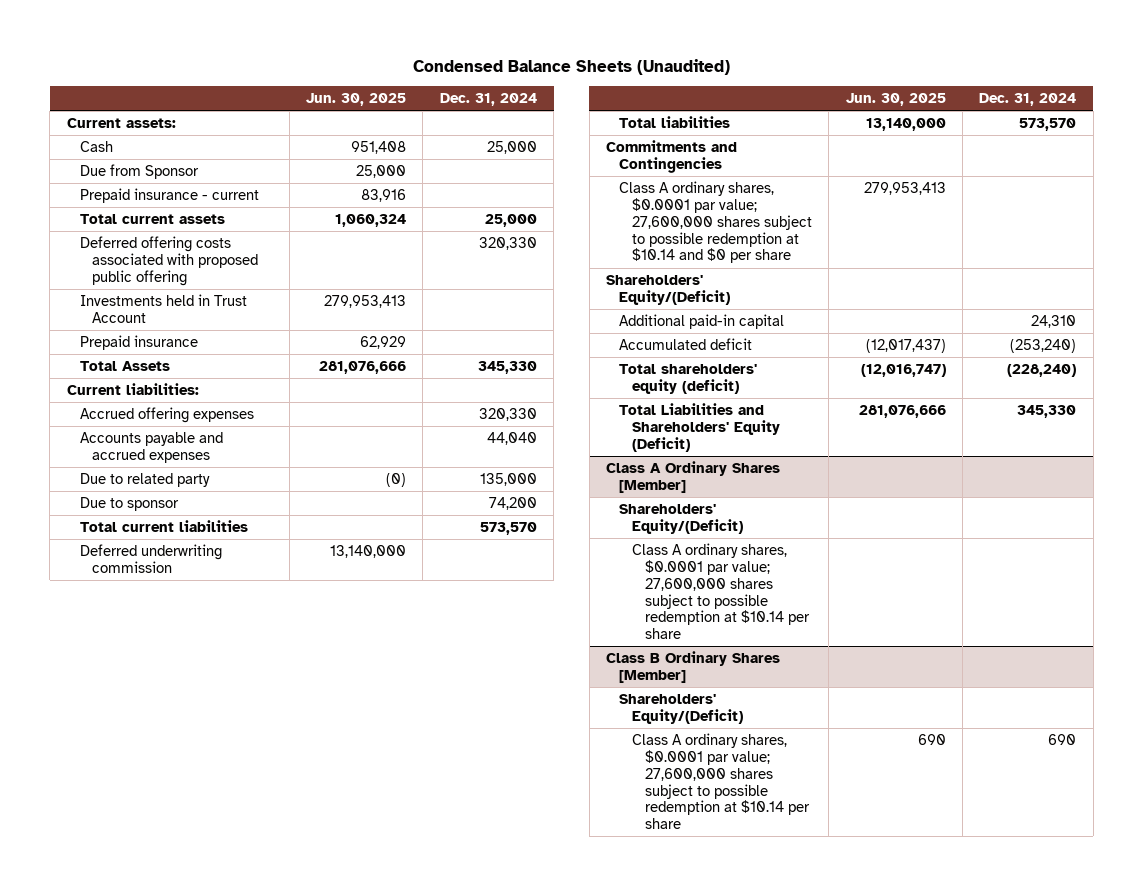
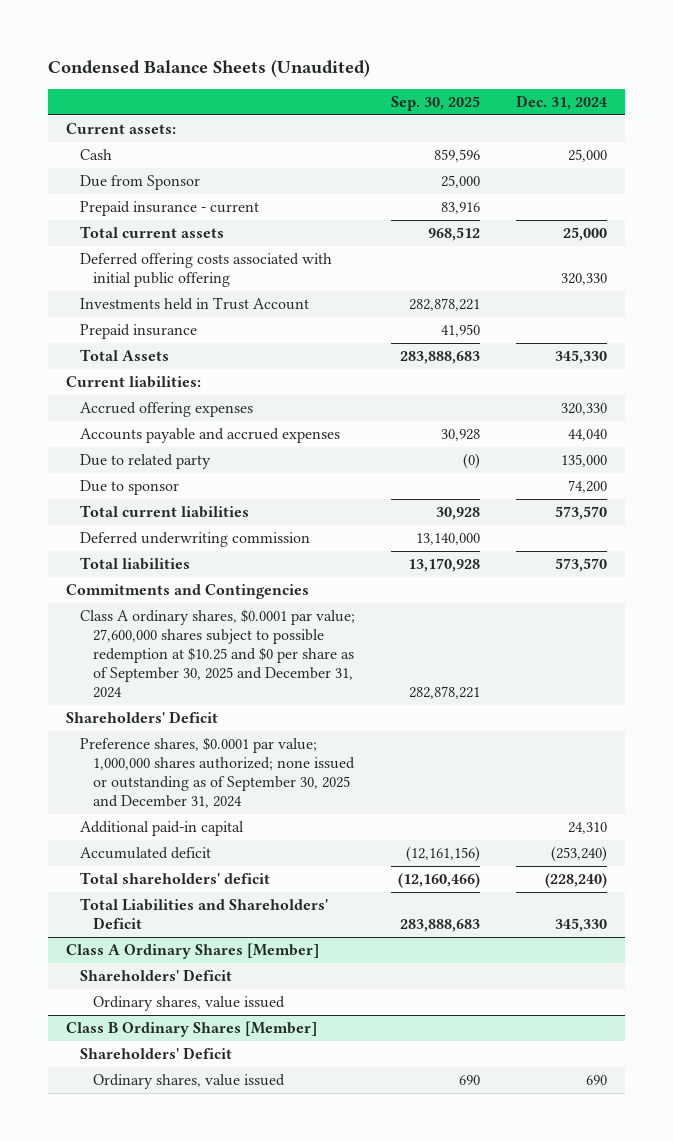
[306,93,407,107] Jun. 30, 2025 -> none
none -> [390,96,480,112] Sep. 30, 2025
[79,235,259,286] Deferred offering costs associated with proposed public offering -> [79,253,332,288] Deferred offering costs associated with initial public offering
[619,180,813,264] Class A ordinary shares, $0.0001 par value; 27,600,000 shares subject to possible redemption at $10.14 and $0 per share -> [79,609,355,699] Class A ordinary shares, $0.0001 par value; 27,600,000 shares subject to possible redemption at $10.25 and $0 per share as of September 30, 2025 and December 31, 2024
[606,274,731,305] Shareholders' Equity/(Deficit) -> [66,711,219,724] Shareholders' Deficit
none -> [79,737,356,809] Preference shares, $0.0001 par value; 1,000,000 shares authorized; none issued or outstanding as of September 30, 2025 and December 31, 2024
[619,363,758,394] Total shareholders' equity (deficit) -> [79,872,270,885] Total shareholders' deficit
[619,402,781,452] Total Liabilities and Shareholders' Equity (Deficit) -> [79,898,328,930] Total Liabilities and Shareholders' Deficit
[619,503,744,534] Shareholders' Equity/(Deficit) -> [79,969,232,982] Shareholders' Deficit
[632,542,811,640] Class A ordinary shares, $0.0001 par value; 27,600,000 shares subject to possible redemption at $10.14 per share -> [93,996,286,1012] Ordinary shares, value issued
[619,693,744,724] Shareholders' Equity/(Deficit) -> [79,1047,232,1060] Shareholders' Deficit
[632,732,811,830] Class A ordinary shares, $0.0001 par value; 27,600,000 shares subject to possible redemption at $10.14 per share -> [93,1074,286,1090] Ordinary shares, value issued

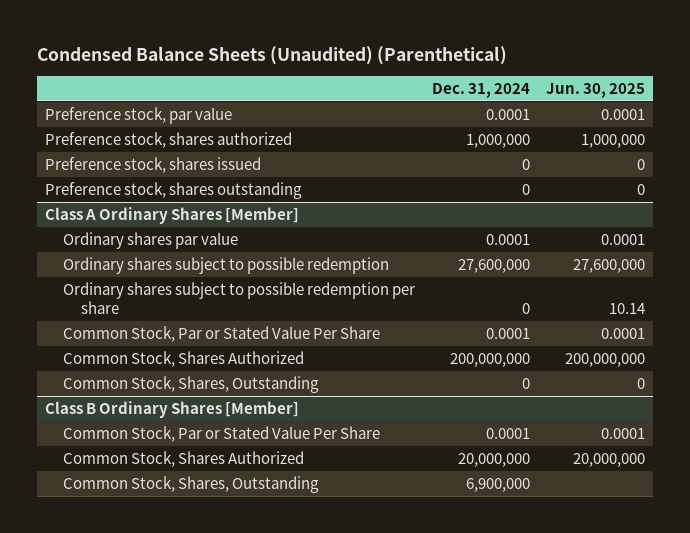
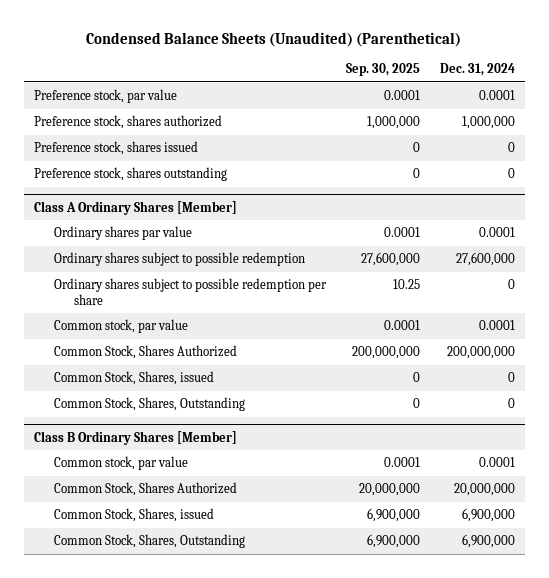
[545,82,645,98] Jun. 30, 2025 -> none
none -> [346,63,421,77] Sep. 30, 2025
[63,326,381,343] Common Stock, Par or Stated Value Per Share -> [53,319,188,334] Common stock, par value
none -> [53,371,214,386] Common Stock, Shares, issued
[63,426,381,443] Common Stock, Par or Stated Value Per Share -> [53,456,188,471] Common stock, par value
none -> [53,508,214,523] Common Stock, Shares, issued

